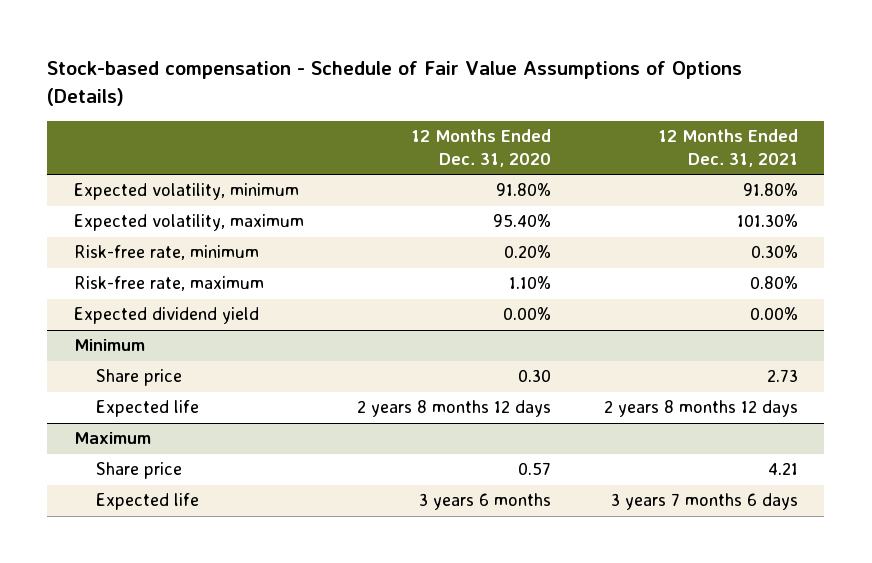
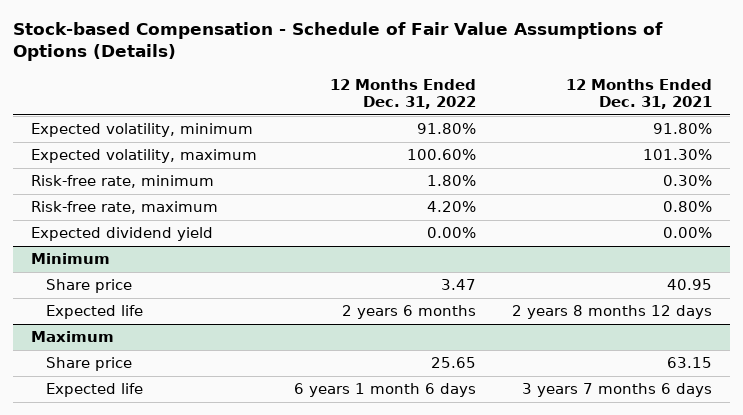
[47,61,743,107] Stock-based compensation - Schedule of Fair Value Assumptions of Options (Details) -> [12,22,663,62] Stock-based Compensation - Schedule of Fair Value Assumptions of Options (Details)
[410,129,551,167] 12 Months Ended Dec. 31, 2020 -> none
none -> [329,78,476,110] 12 Months Ended Dec. 31, 2022
[766,369,798,383] 2.73 -> [667,279,713,291] 40.95
[767,462,798,476] 4.21 -> [667,357,713,369] 63.15

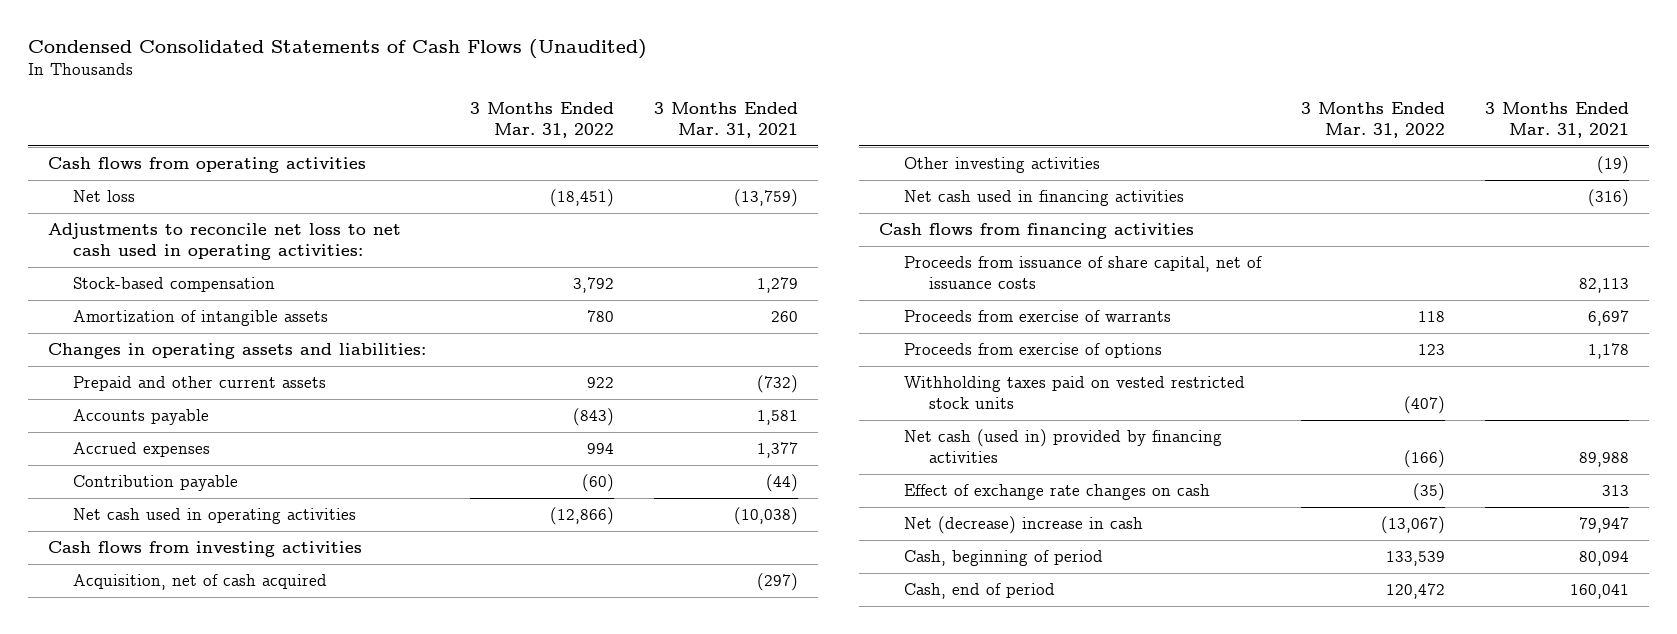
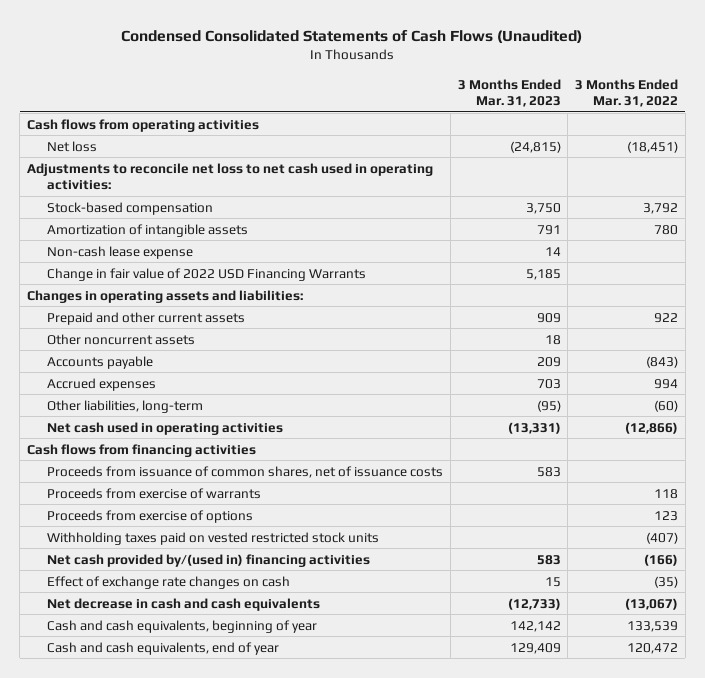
[654,101,799,138] 3 Months Ended Mar. 31, 2021 -> none
none -> [457,78,561,108] 3 Months Ended Mar. 31, 2023
none -> [47,245,194,259] Non-cash lease expense
none -> [47,267,367,281] Change in fair value of 2022 USD Financing Warrants
none -> [47,333,196,345] Other noncurrent assets
[72,475,238,492] Contribution payable -> none
none -> [47,399,204,413] Other liabilities, long-term
[47,541,362,558] Cash flows from investing activities -> none
[72,574,327,591] Acquisition, net of cash acquired -> none
[904,157,1101,174] Other investing activities -> none
[904,190,1185,207] Net cash used in financing activities -> none
[904,256,1263,289] Proceeds from issuance of share capital, net of issuance costs -> [47,465,444,478] Proceeds from issuance of common shares, net of issuance costs
[904,429,1223,463] Net cash (used in) provided by financing activities -> [47,553,371,567] Net cash provided by/(used in) financing activities
[904,516,1144,535] Net (decrease) increase in cash -> [47,597,321,611] Net decrease in cash and cash equivalents
[904,550,1104,567] Cash, beginning of period -> [47,619,318,633] Cash and cash equivalents, beginning of year
[904,583,1056,600] Cash, end of period -> [47,641,280,655] Cash and cash equivalents, end of year

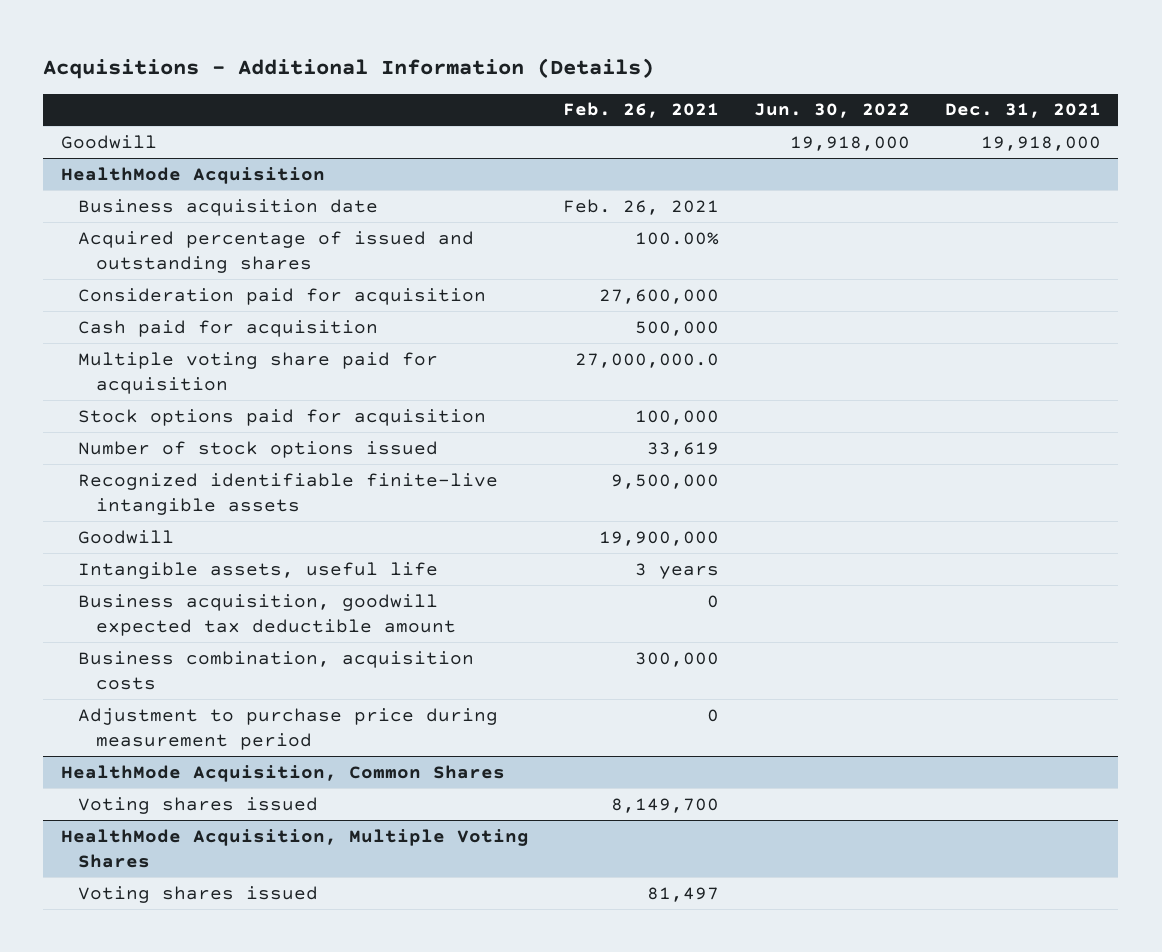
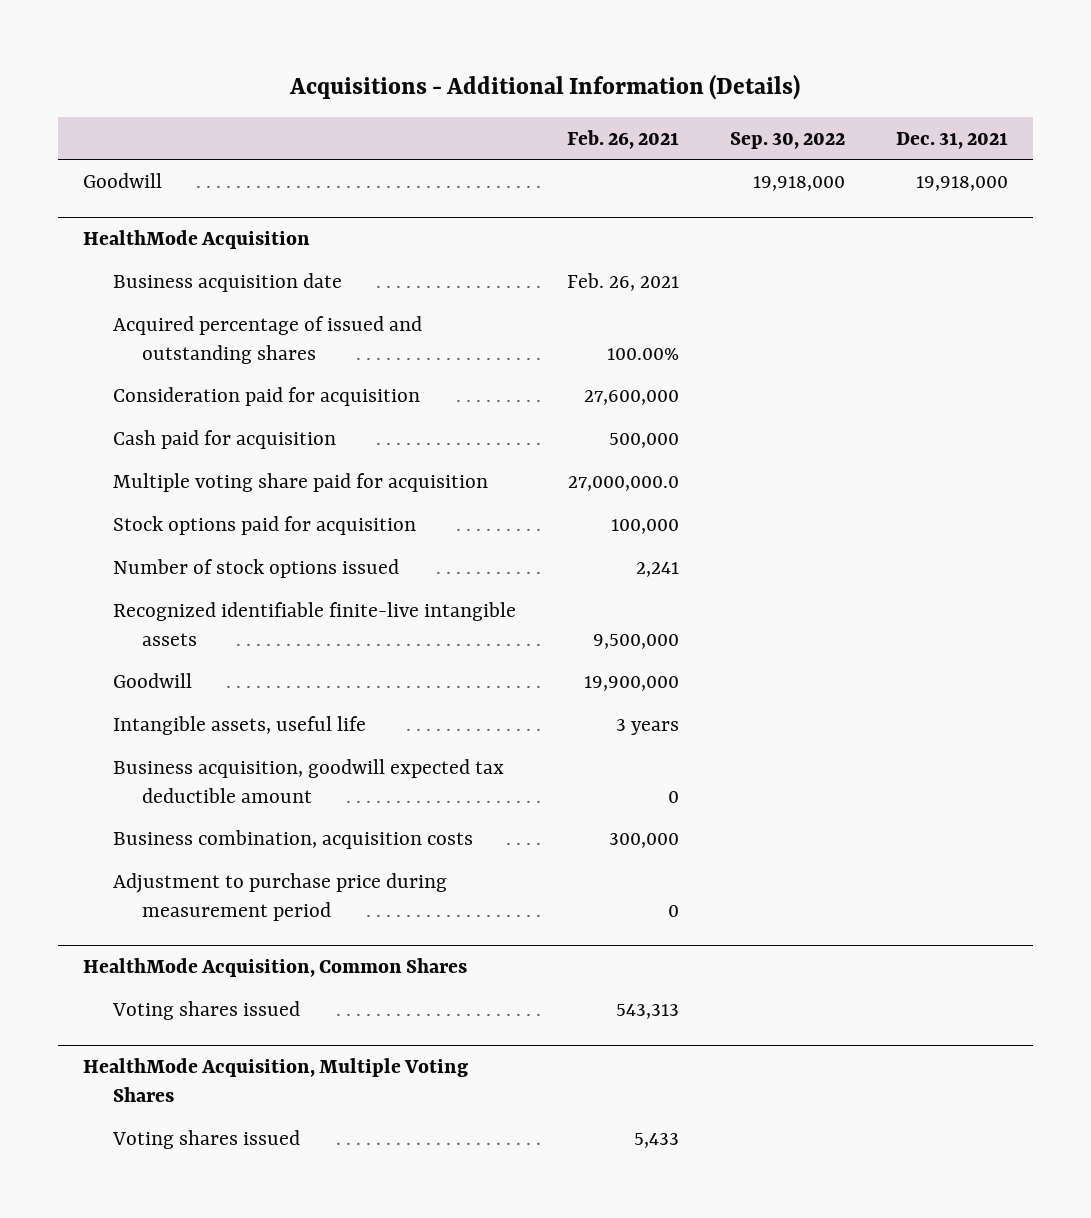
[754,103,911,119] Jun. 30, 2022 -> none
none -> [729,131,845,149] Sep. 30, 2022
[647,441,720,457] 33,619 -> [635,561,679,577] 2,241
[611,797,720,813] 8,149,700 -> [615,1003,679,1019] 543,313
[647,886,720,902] 81,497 -> [633,1132,679,1148] 5,433

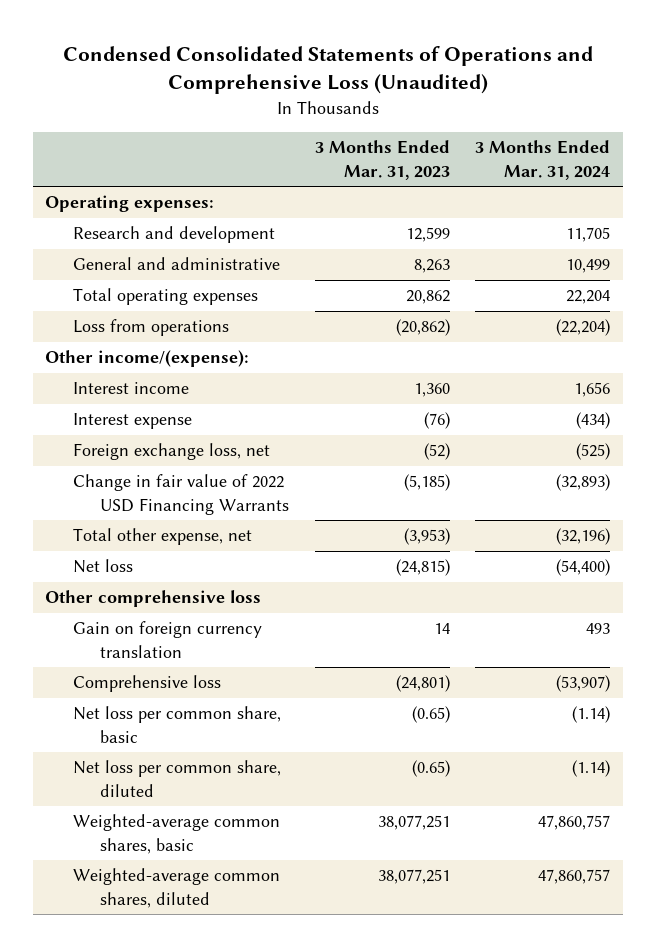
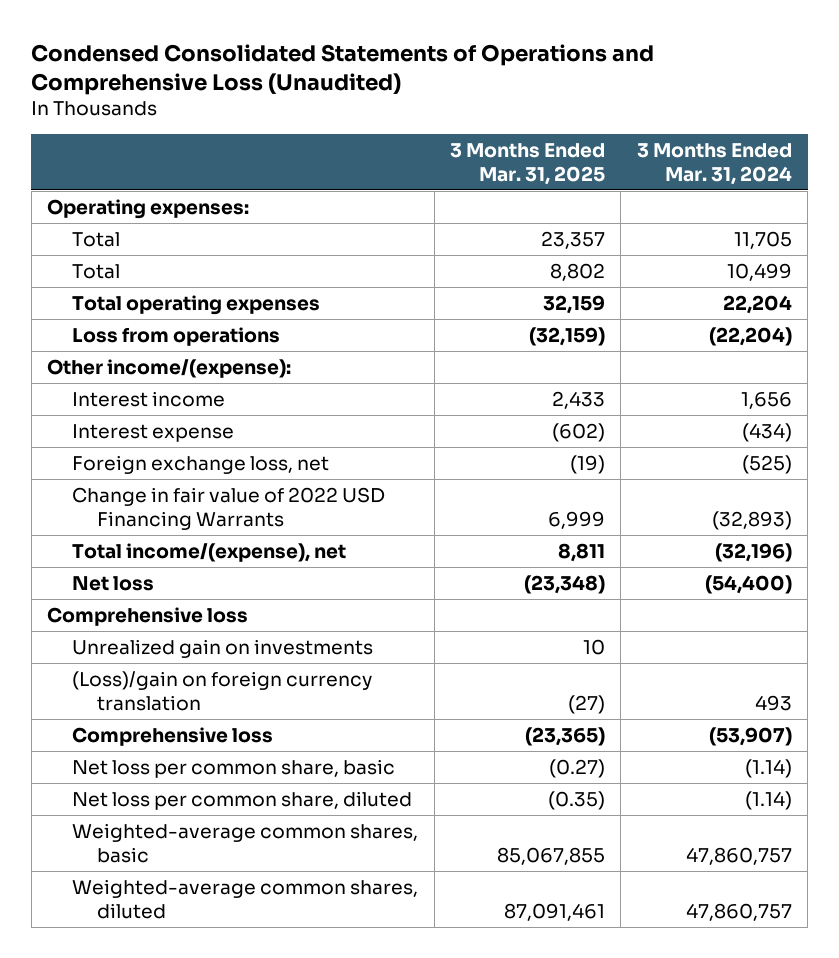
[314,140,450,180] 3 Months Ended Mar. 31, 2023 -> none
none -> [450,142,606,185] 3 Months Ended Mar. 31, 2025
[72,226,275,244] Research and development -> [72,231,121,247] Total
[72,257,280,271] General and administrative -> [72,263,121,279] Total
[72,528,252,546] Total other expense, net -> [72,542,347,562] Total income/(expense), net
[45,590,262,608] Other comprehensive loss -> [47,606,249,626] Comprehensive loss
none -> [72,638,374,658] Unrealized gain on investments
[72,621,262,658] Gain on foreign currency translation -> [72,670,373,711] (Loss)/gain on foreign currency translation

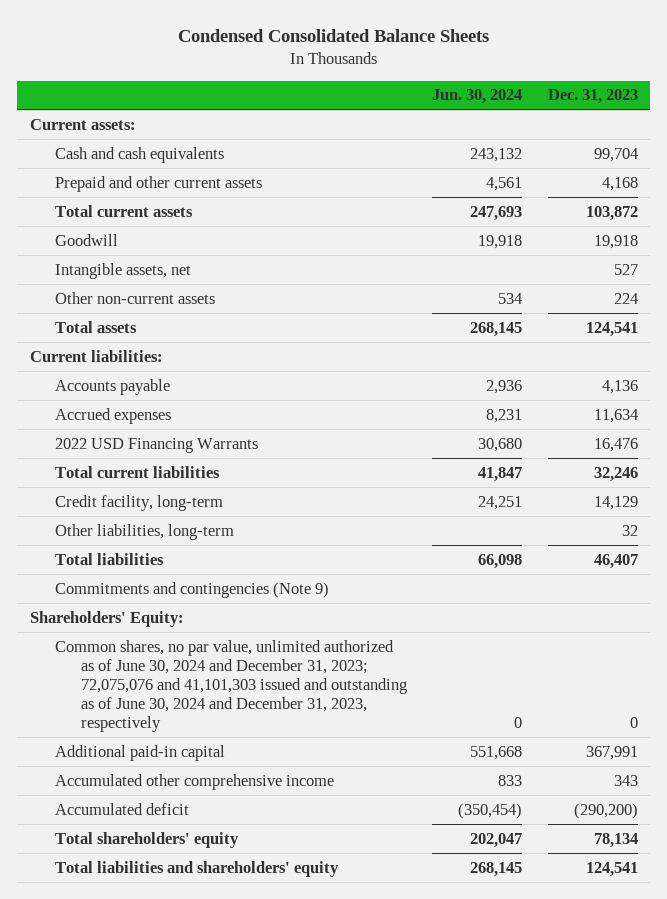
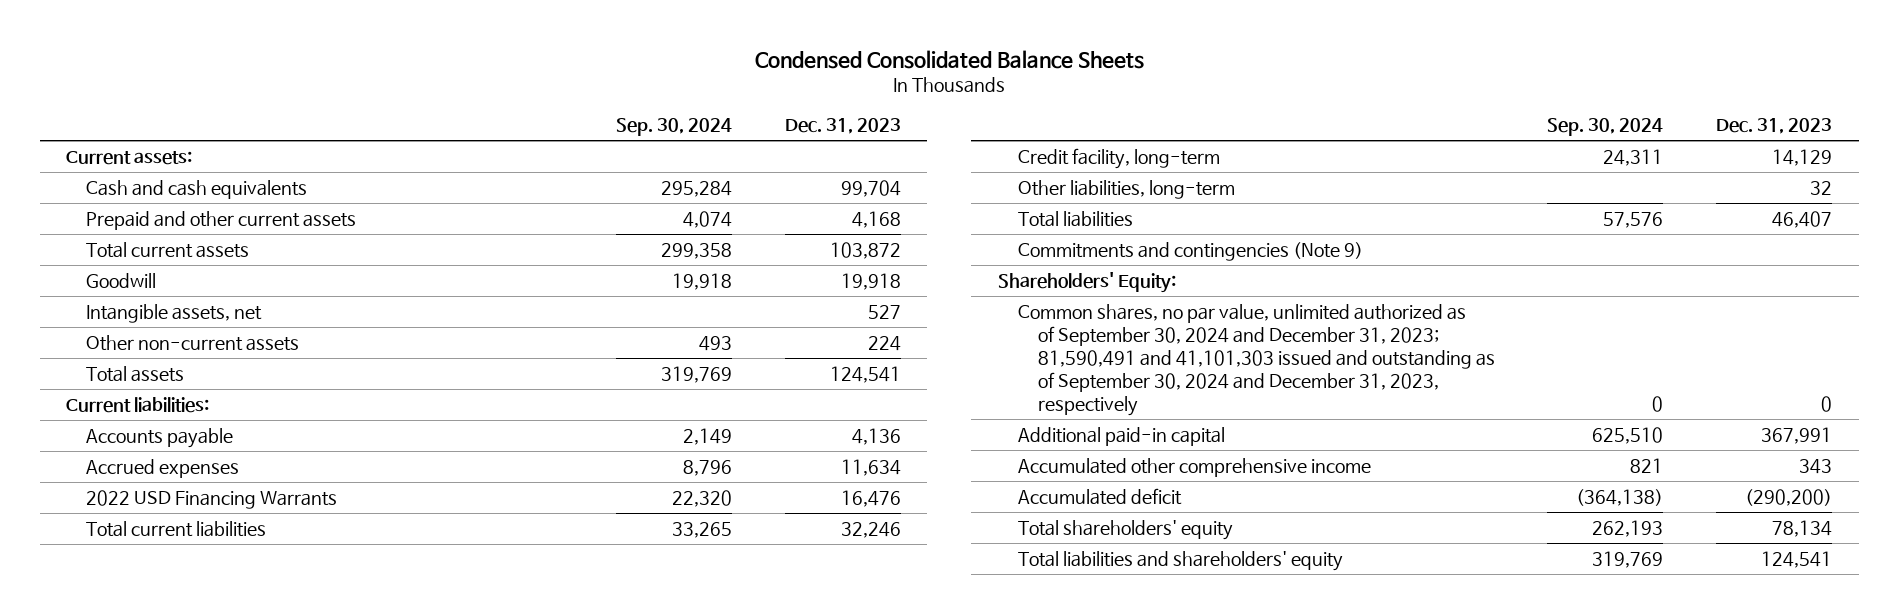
[432,89,523,105] Jun. 30, 2024 -> none
none -> [615,118,732,137] Sep. 30, 2024
[55,639,407,732] Common shares, no par value, unlimited authorized as of June 30, 2024 and December 31, 2023; 72,075,076 and 41,101,303 issued and outstanding as of June 30, 2024 and December 31, 2023, respectively -> [1017,303,1495,416] Common shares, no par value, unlimited authorized as of September 30, 2024 and December 31, 2023; 81,590,491 and 41,101,303 issued and outstanding as of September 30, 2024 and December 31, 2023, respectively

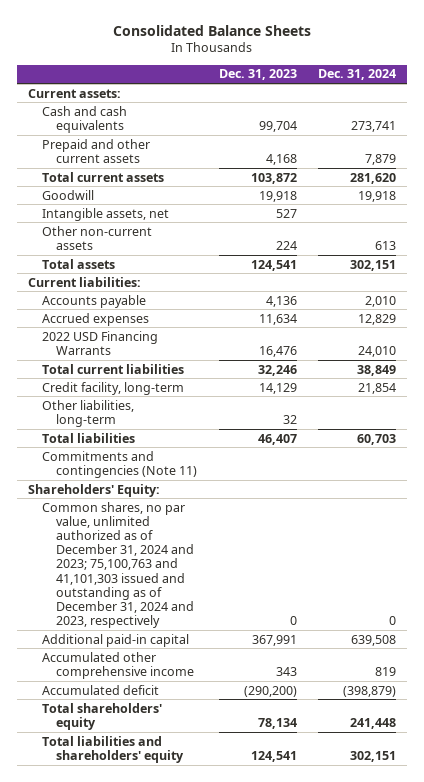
[755,50,1145,70] Condensed Consolidated Balance Sheets -> [112,24,311,36] Consolidated Balance Sheets
[615,118,732,137] Sep. 30, 2024 -> none
none -> [318,69,397,81] Dec. 31, 2024
[1017,241,1363,261] Commitments and contingencies (Note 9) -> [41,450,198,478] Commitments and contingencies (Note 11)
[1017,303,1495,416] Common shares, no par value, unlimited authorized as of September 30, 2024 and December 31, 2023; 81,590,491 and 41,101,303 issued and outstanding as of September 30, 2024 and December 31, 2023, respectively -> [41,501,195,629] Common shares, no par value, unlimited authorized as of December 31, 2024 and 2023; 75,100,763 and 41,101,303 issued and outstanding as of December 31, 2024 and 2023, respectively

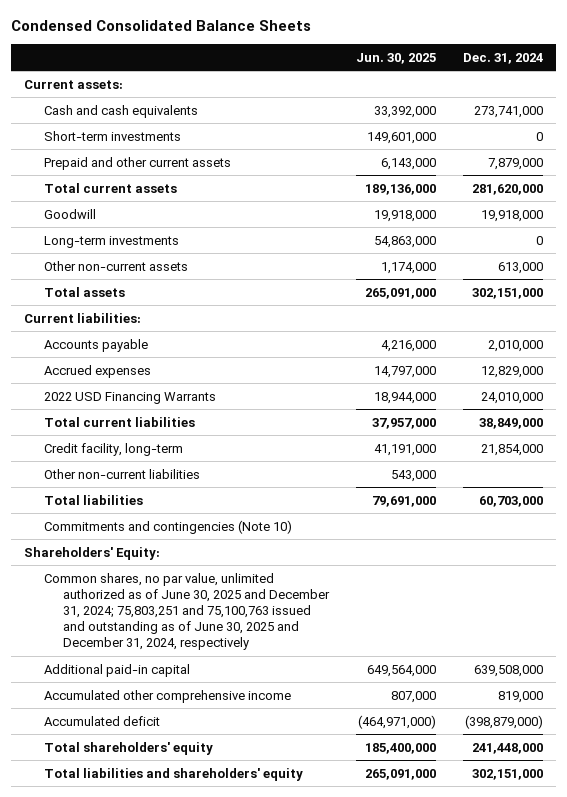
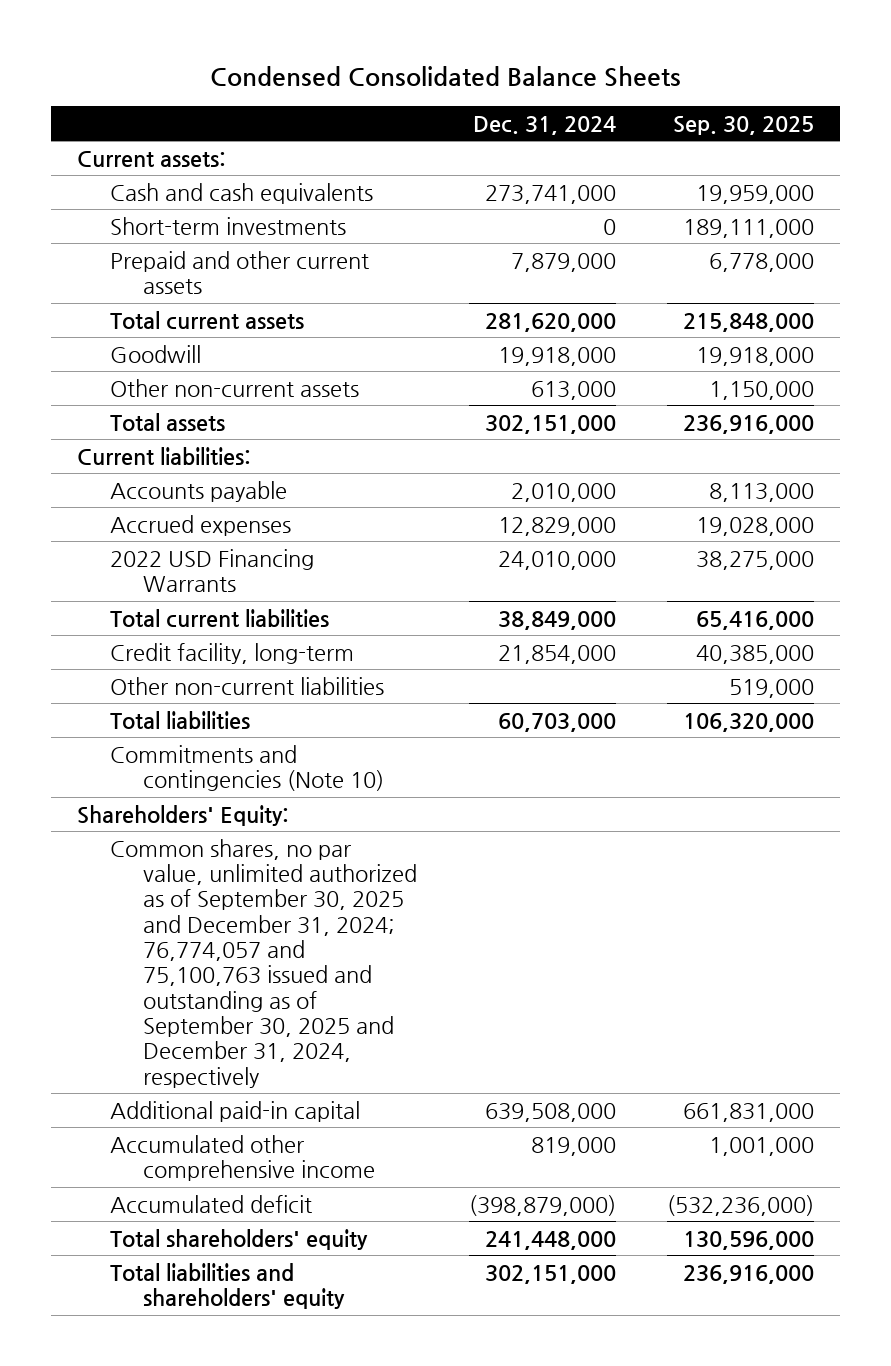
[356,52,437,64] Jun. 30, 2025 -> none
none -> [673,115,815,135] Sep. 30, 2025
[43,235,179,248] Long-term investments -> none
[43,572,331,651] Common shares, no par value, unlimited authorized as of June 30, 2025 and December 31, 2024; 75,803,251 and 75,100,763 issued and outstanding as of June 30, 2025 and December 31, 2024, respectively -> [110,838,418,1088] Common shares, no par value, unlimited authorized as of September 30, 2025 and December 31, 2024; 76,774,057 and 75,100,763 issued and outstanding as of September 30, 2025 and December 31, 2024, respectively

